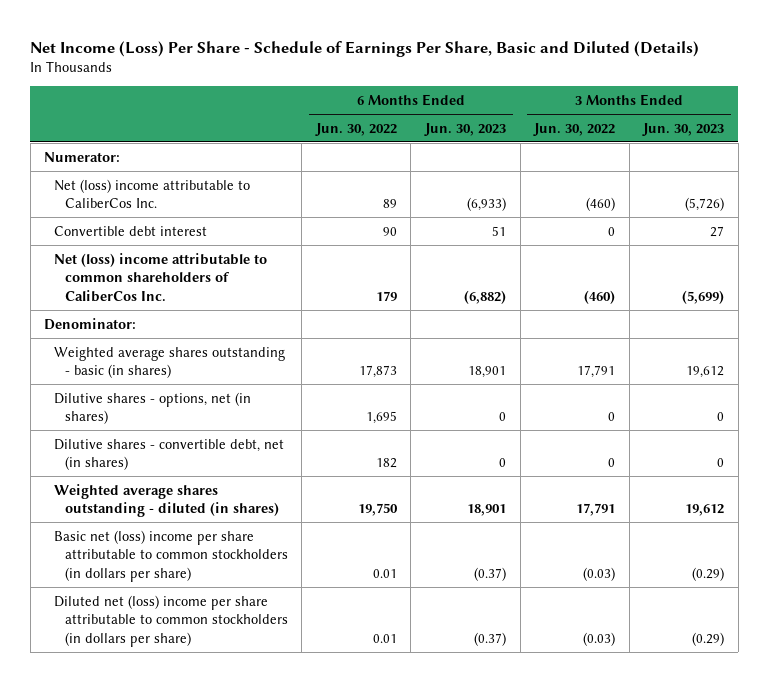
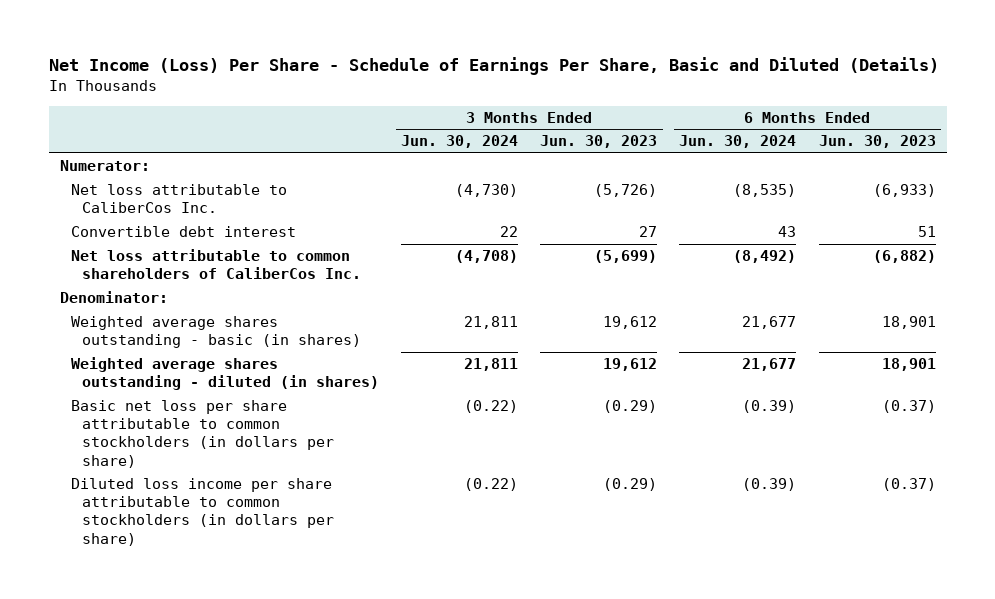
[314,122,397,136] Jun. 30, 2022 -> none
[533,122,616,136] Jun. 30, 2022 -> none
none -> [401,135,519,149] Jun. 30, 2024
none -> [679,135,797,149] Jun. 30, 2024
[54,178,251,209] Net (loss) income attributable to CaliberCos Inc. -> [70,184,287,214] Net loss attributable to CaliberCos Inc.
[54,252,268,302] Net (loss) income attributable to common shareholders of CaliberCos Inc. -> [70,249,361,280] Net loss attributable to common shareholders of CaliberCos Inc.
[54,391,252,425] Dilutive shares - options, net (in shares) -> none
[54,438,285,471] Dilutive shares - convertible debt, net (in shares) -> none
[54,529,288,582] Basic net (loss) income per share attributable to common stockholders (in dollars per share) -> [70,400,334,468] Basic net loss per share attributable to common stockholders (in dollars per share)
[54,594,288,647] Diluted net (loss) income per share attributable to common stockholders (in dollars per share) -> [70,478,334,546] Diluted loss income per share attributable to common stockholders (in dollars per share)

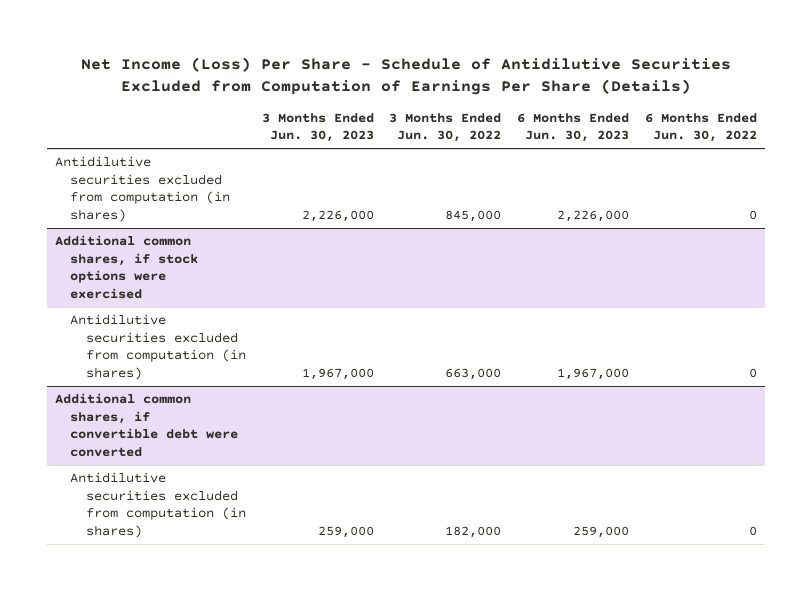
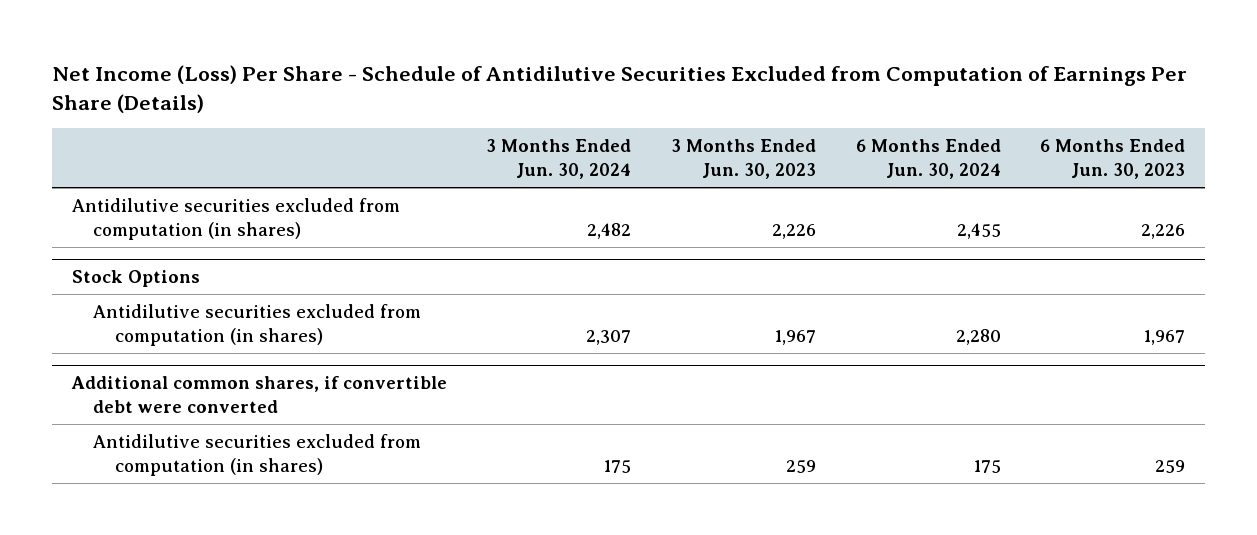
[389,112,502,143] 3 Months Ended Jun. 30, 2022 -> none
[645,112,758,143] 6 Months Ended Jun. 30, 2022 -> none
none -> [486,139,632,180] 3 Months Ended Jun. 30, 2024
none -> [855,139,1001,180] 6 Months Ended Jun. 30, 2024
[301,209,374,222] 2,226,000 -> [771,224,816,240] 2,226
[557,209,630,222] 2,226,000 -> [1141,224,1186,240] 2,226
[54,235,199,299] Additional common shares, if stock options were exercised -> [71,270,200,288] Stock Options
[301,367,374,380] 1,967,000 -> [773,330,816,346] 1,967
[557,367,630,380] 1,967,000 -> [1143,330,1186,346] 1,967
[317,525,374,538] 259,000 -> [785,460,816,474] 259
[573,525,630,538] 259,000 -> [1155,460,1186,474] 259

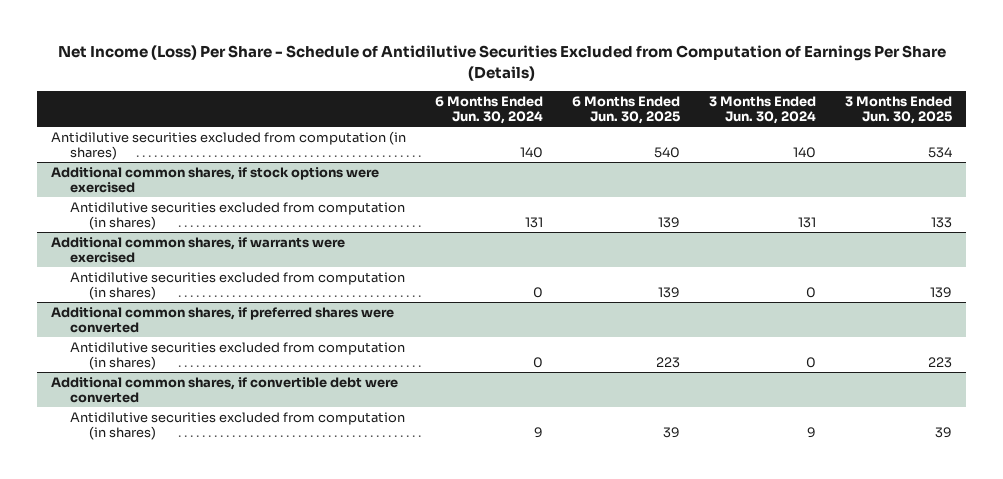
[670,139,816,180] 3 Months Ended Jun. 30, 2023 -> none
[1040,139,1186,180] 6 Months Ended Jun. 30, 2023 -> none
none -> [572,95,681,125] 6 Months Ended Jun. 30, 2025
none -> [844,95,952,125] 3 Months Ended Jun. 30, 2025
[587,223,632,240] 2,482 -> [792,147,816,159] 140
[956,223,1001,240] 2,455 -> [520,147,544,159] 140
[71,270,200,288] Stock Options -> [51,166,380,194] Additional common shares, if stock options were exercised
[586,330,632,346] 2,307 -> [797,217,816,229] 131
[955,329,1001,346] 2,280 -> [525,217,544,229] 131
none -> [51,236,346,264] Additional common shares, if warrants were exercised
none -> [70,271,406,301] Antidilutive securities excluded from computation (in shares)
none -> [51,306,395,334] Additional common shares, if preferred shares were converted
none -> [70,341,406,371] Antidilutive securities excluded from computation (in shares)
[603,460,632,474] 175 -> [806,427,816,439] 9
[972,460,1001,474] 175 -> [534,427,544,439] 9

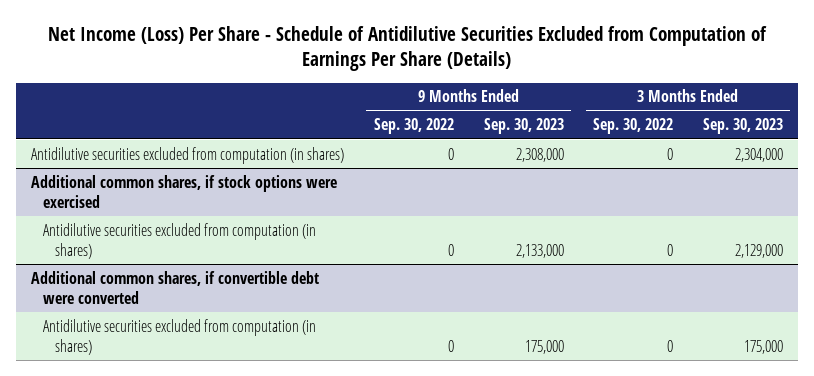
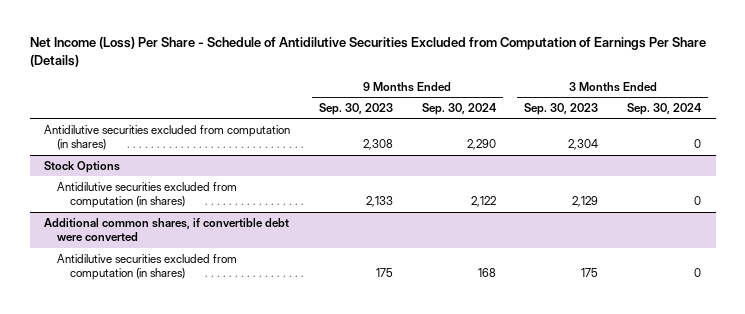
[373,118,454,135] Sep. 30, 2022 -> none
[593,118,674,135] Sep. 30, 2022 -> none
none -> [421,102,497,115] Sep. 30, 2024
none -> [627,102,703,115] Sep. 30, 2024
[515,147,564,162] 2,308,000 -> [362,139,393,151] 2,308
[735,147,784,162] 2,304,000 -> [568,139,599,151] 2,304
[31,174,338,209] Additional common shares, if stock options were exercised -> [44,160,121,173] Stock Options
[515,244,564,259] 2,133,000 -> [365,196,393,208] 2,133
[735,244,784,259] 2,129,000 -> [572,196,599,208] 2,129
[524,340,564,355] 175,000 -> [375,268,393,278] 175
[744,340,784,355] 175,000 -> [581,268,599,278] 175

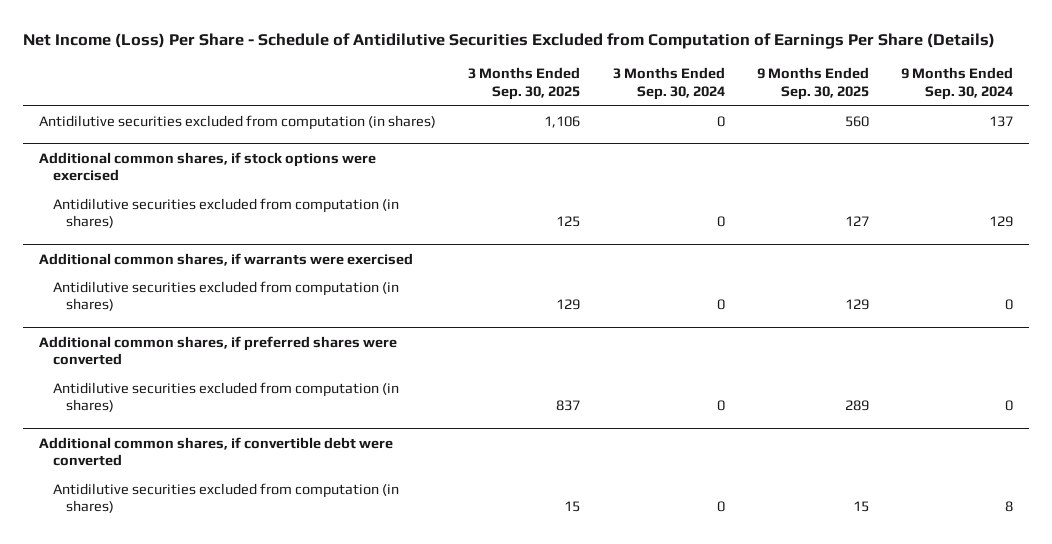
[318,102,393,115] Sep. 30, 2023 -> none
[524,102,599,115] Sep. 30, 2023 -> none
none -> [468,67,581,101] 3 Months Ended Sep. 30, 2025
none -> [756,67,869,101] 9 Months Ended Sep. 30, 2025
[466,139,496,151] 2,290 -> [989,115,1014,127] 137
[44,160,121,173] Stock Options -> [39,151,377,182] Additional common shares, if stock options were exercised
[470,196,496,208] 2,122 -> [989,216,1014,228] 129
none -> [39,252,414,266] Additional common shares, if warrants were exercised
none -> [52,280,399,312] Antidilutive securities excluded from computation (in shares)
none -> [39,335,398,366] Additional common shares, if preferred shares were converted
none -> [52,381,399,413] Antidilutive securities excluded from computation (in shares)
[477,268,496,278] 168 -> [1005,501,1014,513] 8

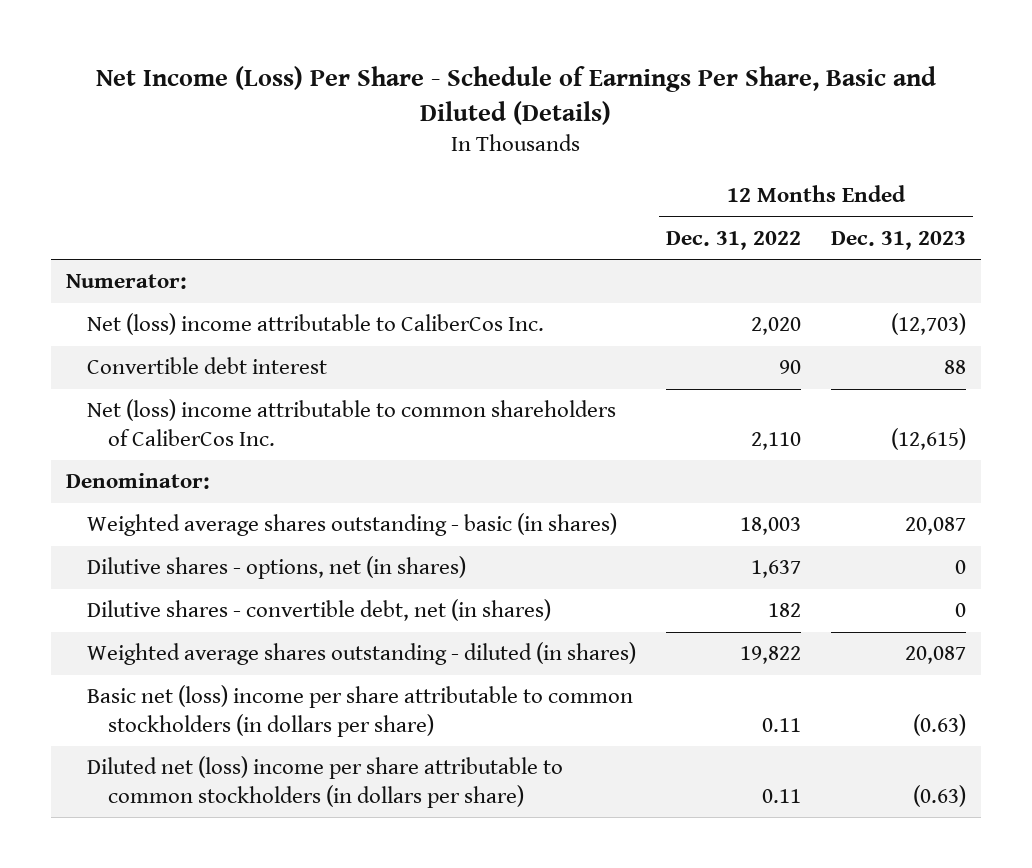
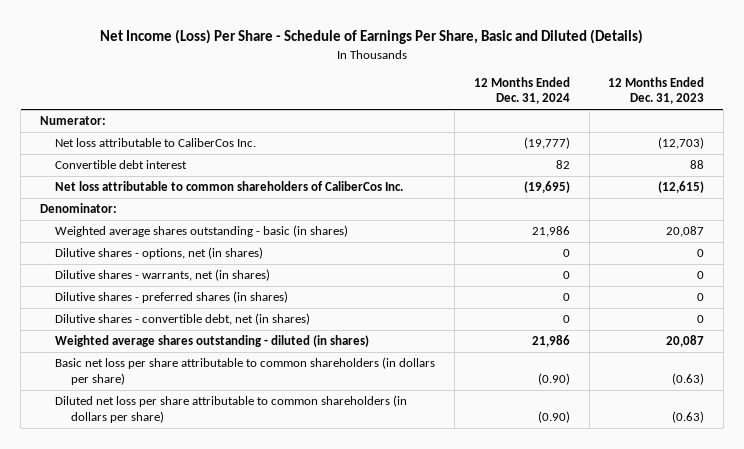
[665,230,801,250] Dec. 31, 2022 -> none
none -> [473,77,570,105] 12 Months Ended Dec. 31, 2024
[87,313,545,336] Net (loss) income attributable to CaliberCos Inc. -> [55,138,257,148] Net loss attributable to CaliberCos Inc.
[87,399,617,446] Net (loss) income attributable to common shareholders of CaliberCos Inc. -> [55,181,404,192] Net loss attributable to common shareholders of CaliberCos Inc.
none -> [55,269,271,282] Dilutive shares - warrants, net (in shares)
none -> [55,291,289,304] Dilutive shares - preferred shares (in shares)
[87,685,634,737] Basic net (loss) income per share attributable to common stockholders (in dollars per share) -> [55,357,436,385] Basic net loss per share attributable to common shareholders (in dollars per share)
[87,756,564,808] Diluted net (loss) income per share attributable to common stockholders (in dollars per share) -> [55,395,408,423] Diluted net loss per share attributable to common shareholders (in dollars per share)

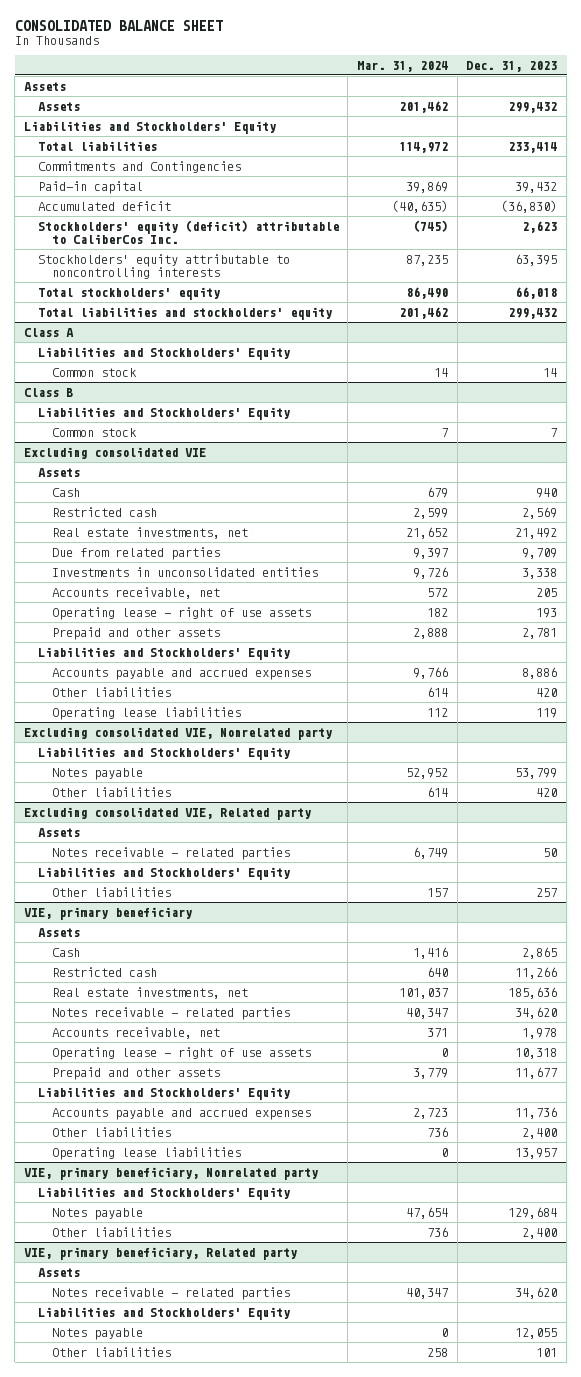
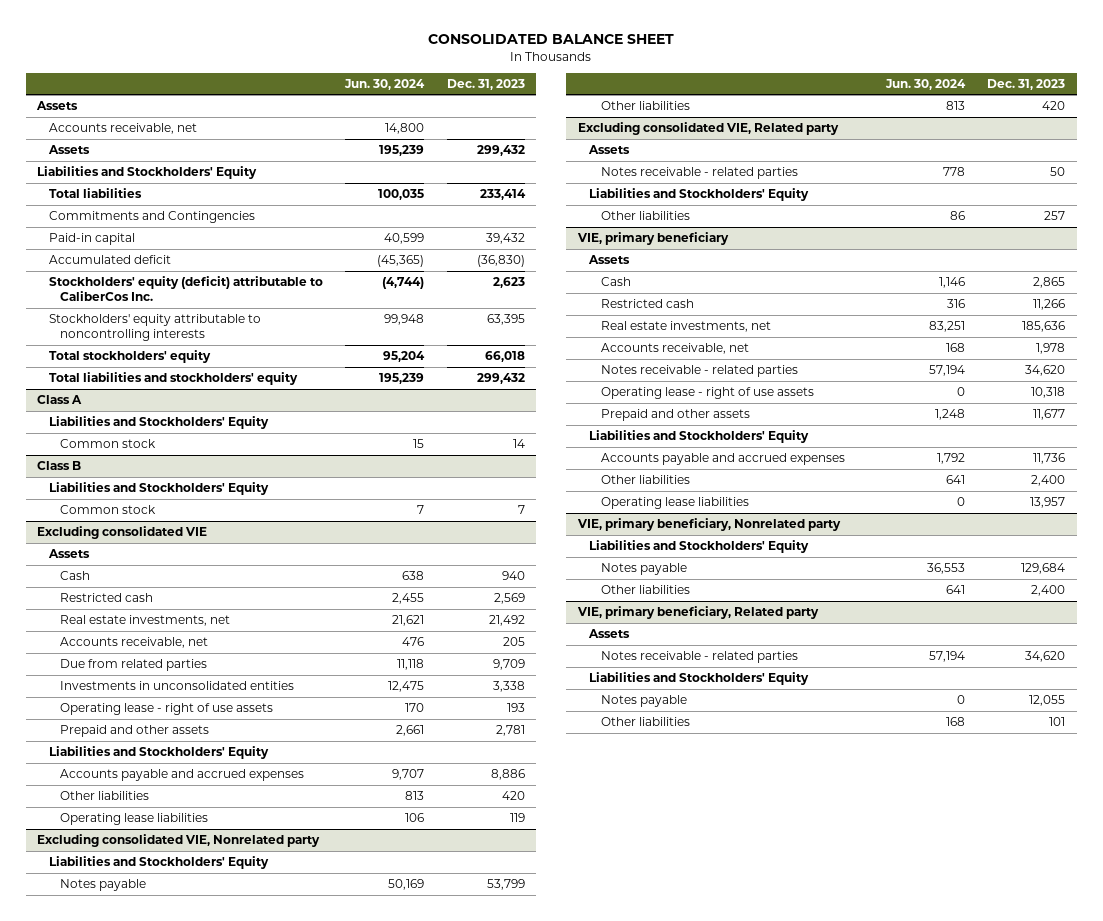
[357,60,449,72] Mar. 31, 2024 -> none
none -> [344,78,426,90] Jun. 30, 2024
none -> [48,122,197,134] Accounts receivable, net
[51,586,220,599] Accounts receivable, net -> [60,636,209,648] Accounts receivable, net
[51,1006,290,1020] Notes receivable - related parties -> [600,364,798,377] Notes receivable - related parties

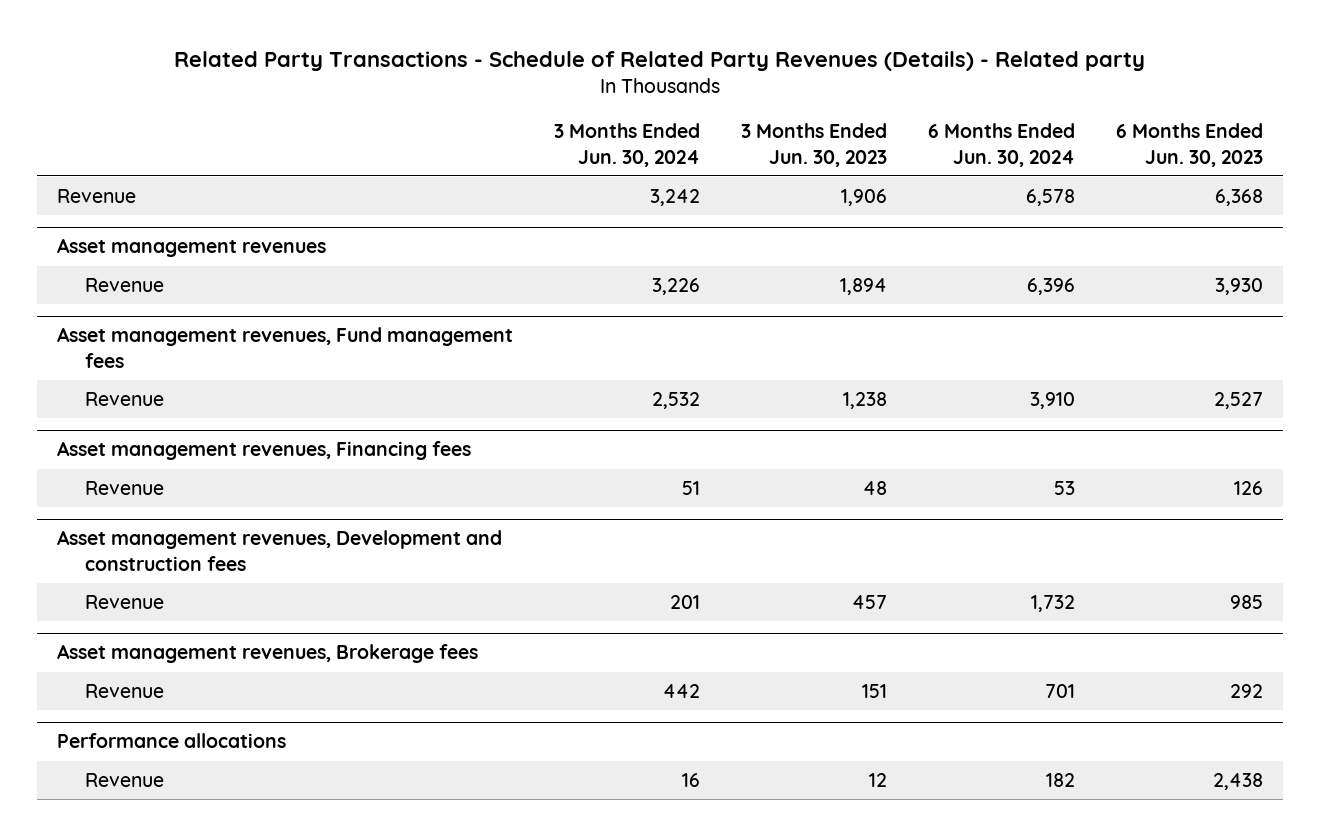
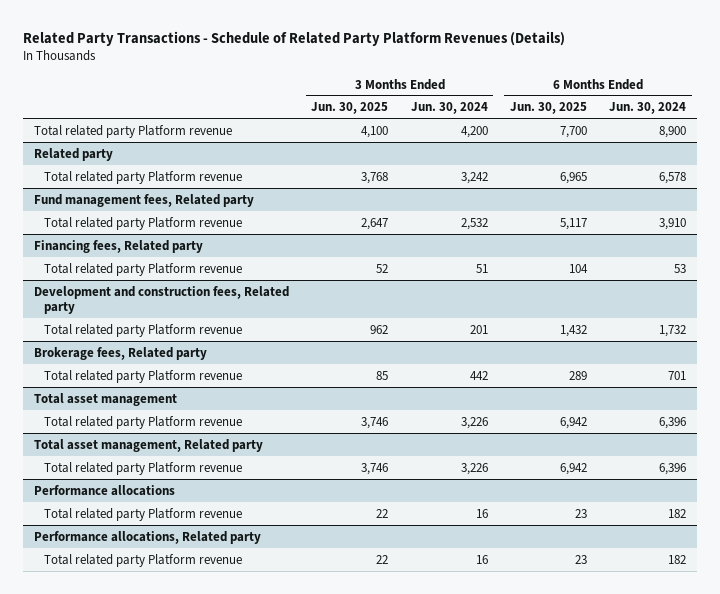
[174,51,1146,72] Related Party Transactions - Schedule of Related Party Revenues (Details) - Related party -> [23,30,566,46] Related Party Transactions - Schedule of Related Party Platform Revenues (Details)
[741,123,888,167] 3 Months Ended Jun. 30, 2023 -> none
[1115,123,1263,167] 6 Months Ended Jun. 30, 2023 -> none
none -> [311,102,389,115] Jun. 30, 2025
none -> [509,102,587,115] Jun. 30, 2025
[57,327,514,368] Asset management revenues, Fund management fees -> none
[57,441,472,461] Asset management revenues, Financing fees -> none
[57,530,503,571] Asset management revenues, Development and construction fees -> none
[57,644,479,664] Asset management revenues, Brokerage fees -> none
[57,188,137,203] Revenue -> [34,124,233,138] Total related party Platform revenue
[650,188,701,206] 3,242 -> [460,125,488,138] 4,200
[1025,188,1075,206] 6,578 -> [659,125,687,138] 8,900
[57,238,327,258] Asset management revenues -> [34,147,114,161] Related party
[85,277,165,292] Revenue -> [43,170,242,184] Total related party Platform revenue
[652,277,701,295] 3,226 -> [460,171,488,184] 3,242
[1026,277,1075,295] 6,396 -> [659,171,687,184] 6,578
none -> [34,193,255,207] Fund management fees, Related party
[85,391,165,406] Revenue -> [43,216,242,230] Total related party Platform revenue
none -> [34,239,204,253] Financing fees, Related party
[85,480,165,495] Revenue -> [43,262,242,276] Total related party Platform revenue
none -> [34,285,290,315] Development and construction fees, Related party
[85,594,165,609] Revenue -> [43,323,242,337] Total related party Platform revenue
none -> [34,346,208,360] Brokerage fees, Related party
[85,683,165,698] Revenue -> [43,369,242,383] Total related party Platform revenue
none -> [34,392,178,406] Total asset management
none -> [43,415,242,429] Total related party Platform revenue
none -> [34,438,264,452] Total asset management, Related party
none -> [43,461,242,475] Total related party Platform revenue
[85,772,165,787] Revenue -> [43,507,242,521] Total related party Platform revenue
none -> [34,530,262,544] Performance allocations, Related party
none -> [43,553,242,567] Total related party Platform revenue

